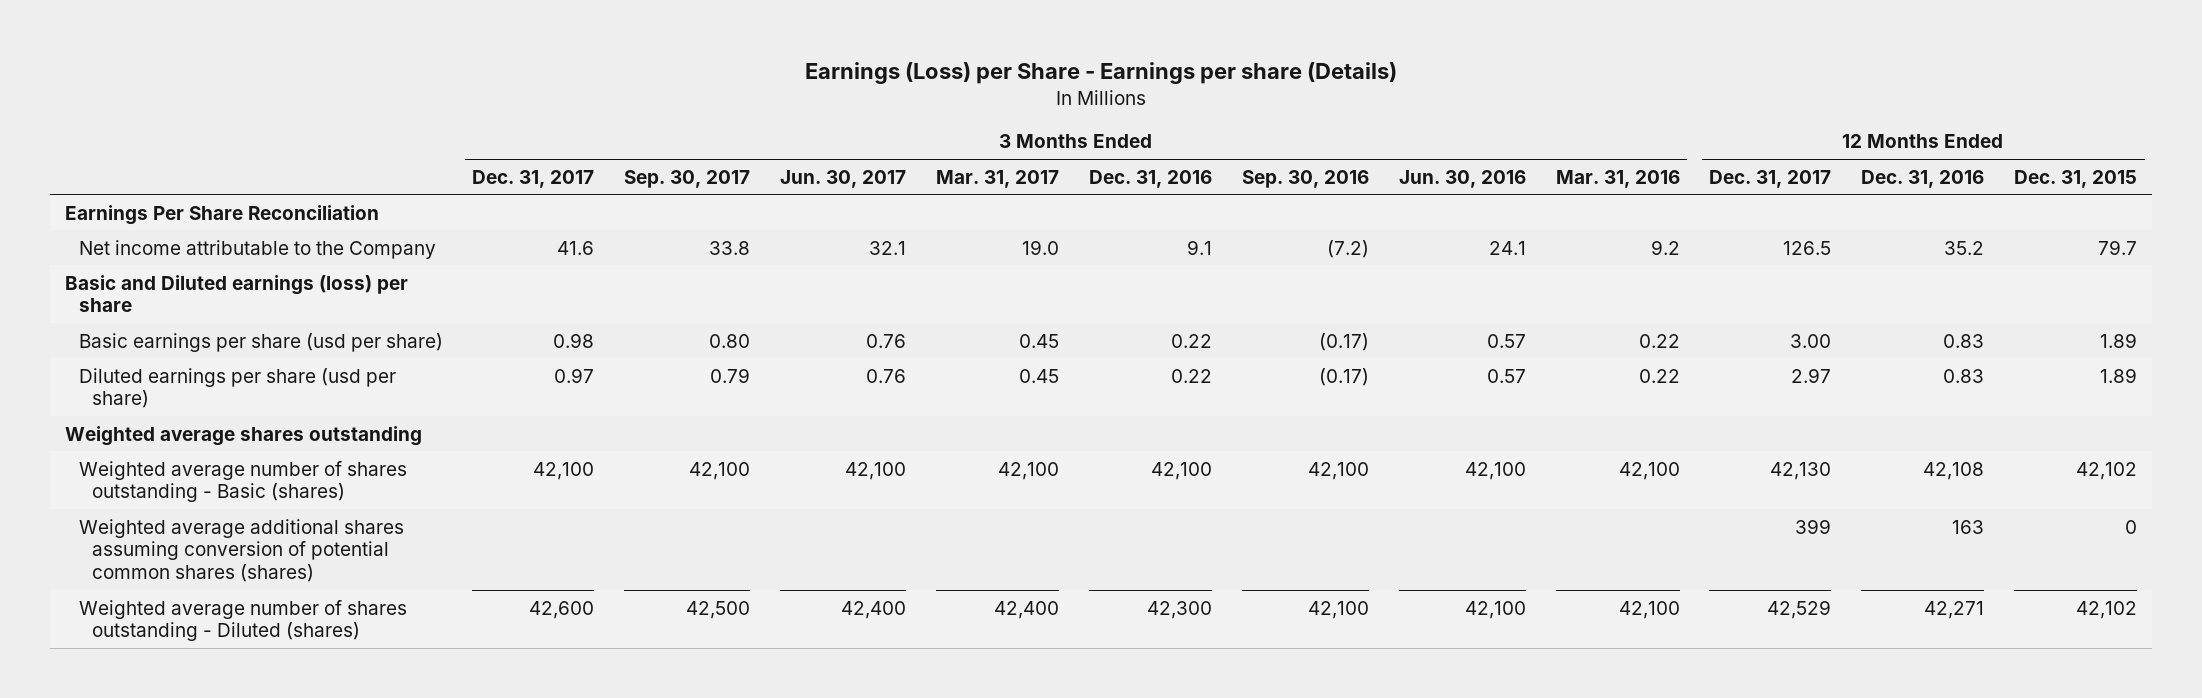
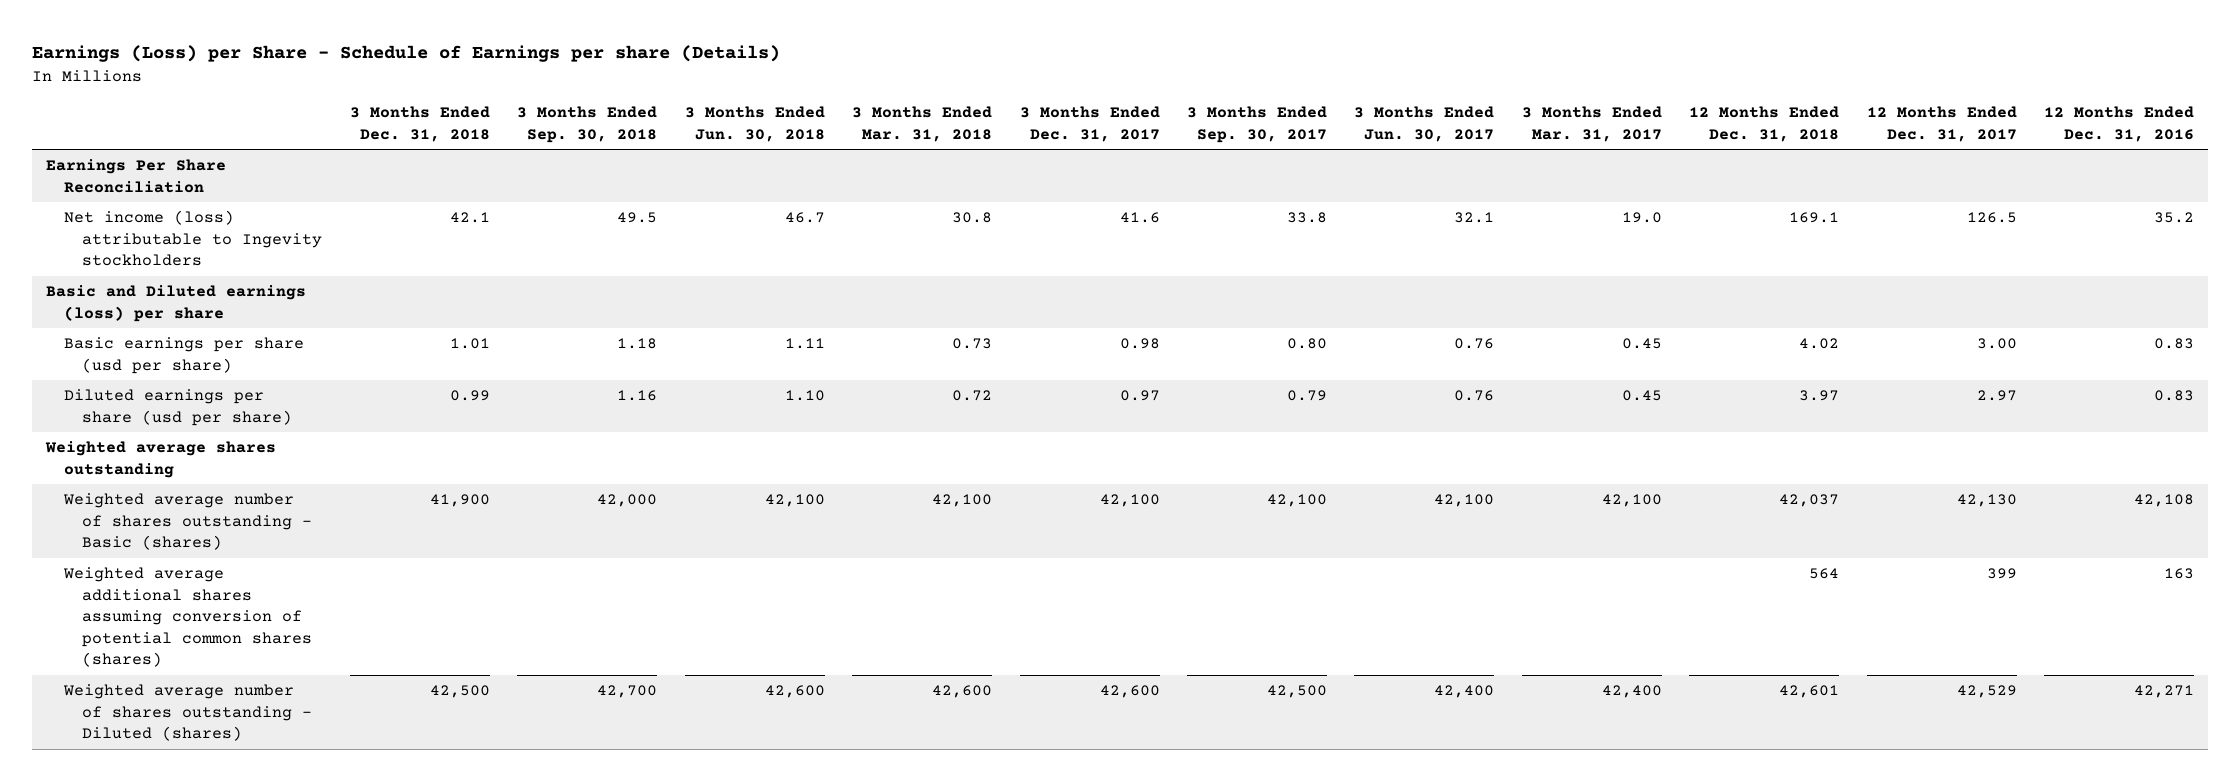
[805,62,1398,85] Earnings (Loss) per Share - Earnings per share (Details) -> [32,45,781,63] Earnings (Loss) per Share - Schedule of Earnings per share (Details)
[1088,169,1212,188] Dec. 31, 2016 -> none
[1241,169,1369,188] Sep. 30, 2016 -> none
[1398,169,1526,188] Jun. 30, 2016 -> none
[1555,169,1680,188] Mar. 31, 2016 -> none
[2014,169,2138,188] Dec. 31, 2015 -> none
none -> [349,106,490,142] 3 Months Ended Dec. 31, 2018
none -> [517,106,658,143] 3 Months Ended Sep. 30, 2018
none -> [684,106,825,142] 3 Months Ended Jun. 30, 2018
none -> [852,106,993,142] 3 Months Ended Mar. 31, 2018
none -> [1689,106,1840,142] 12 Months Ended Dec. 31, 2018
[78,239,436,259] Net income attributable to the Company -> [64,210,323,267] Net income (loss) attributable to Ingevity stockholders

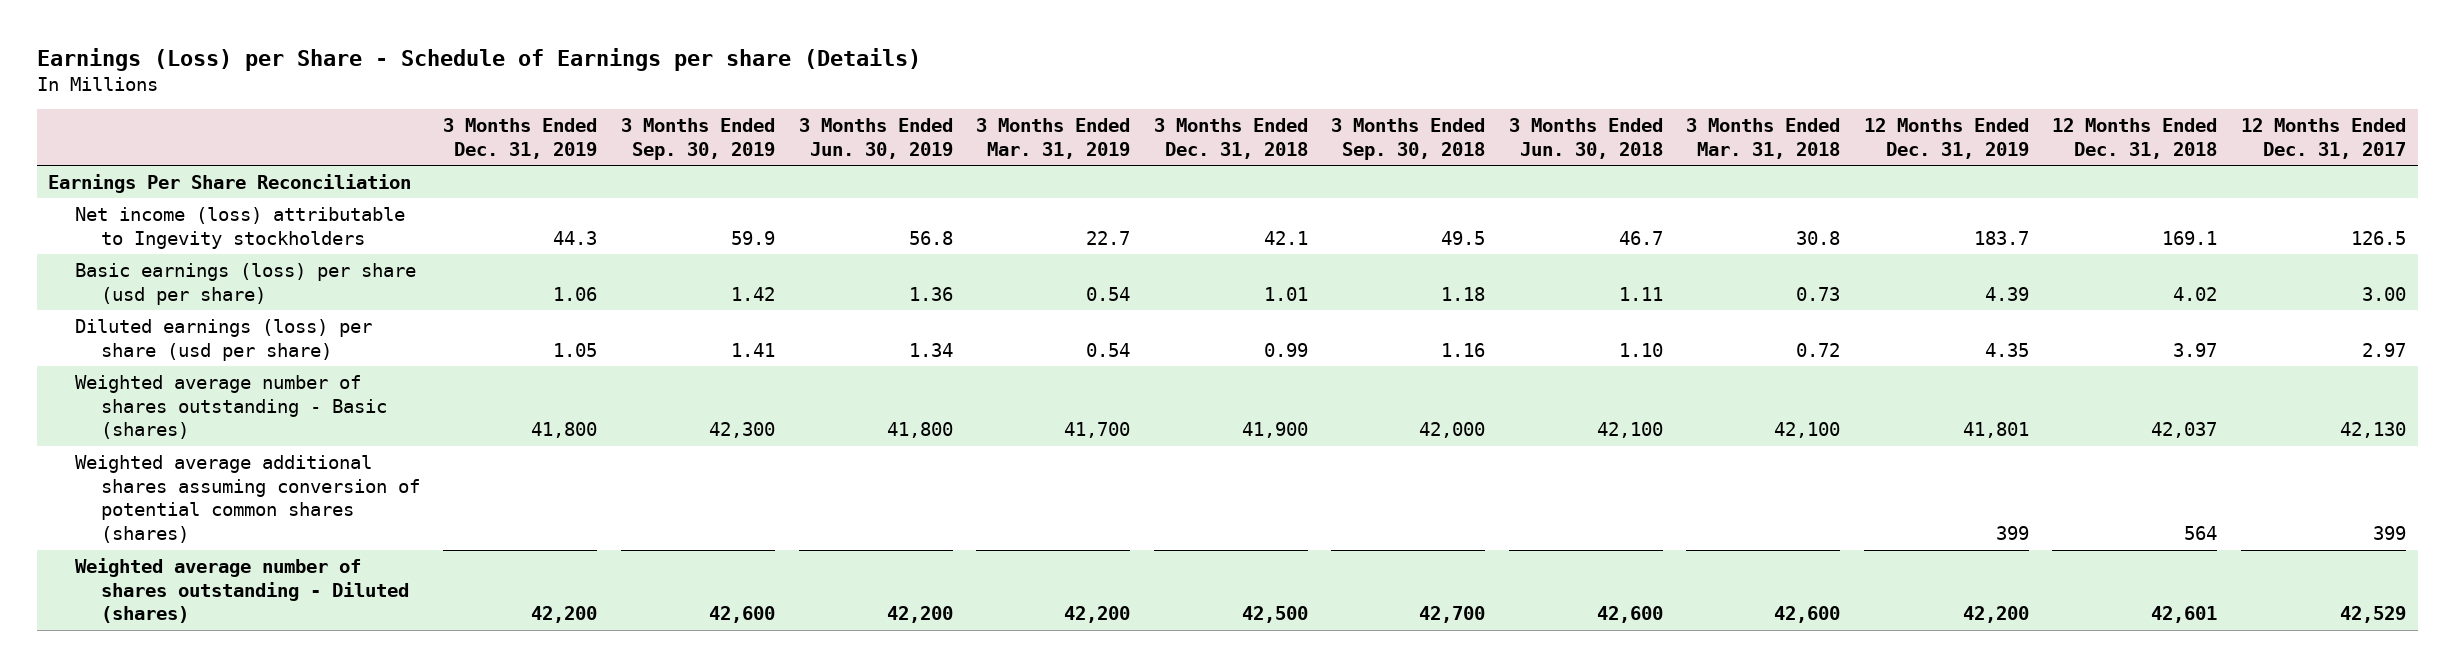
[1019,106,1160,142] 3 Months Ended Dec. 31, 2017 -> none
[1186,106,1327,143] 3 Months Ended Sep. 30, 2017 -> none
[1354,106,1495,142] 3 Months Ended Jun. 30, 2017 -> none
[1521,106,1662,142] 3 Months Ended Mar. 31, 2017 -> none
[2044,106,2195,142] 12 Months Ended Dec. 31, 2016 -> none
none -> [443,118,598,160] 3 Months Ended Dec. 31, 2019
none -> [620,118,775,161] 3 Months Ended Sep. 30, 2019
none -> [798,118,953,160] 3 Months Ended Jun. 30, 2019
none -> [976,118,1131,160] 3 Months Ended Mar. 31, 2019
none -> [1863,118,2029,160] 12 Months Ended Dec. 31, 2019
[46,285,307,322] Basic and Diluted earnings (loss) per share -> none
[45,441,277,478] Weighted average shares outstanding -> none
[64,337,305,374] Basic earnings per share (usd per share) -> [74,263,416,305] Basic earnings (loss) per share (usd per share)
[64,389,293,426] Diluted earnings per share (usd per share) -> [74,319,372,361] Diluted earnings (loss) per share (usd per share)

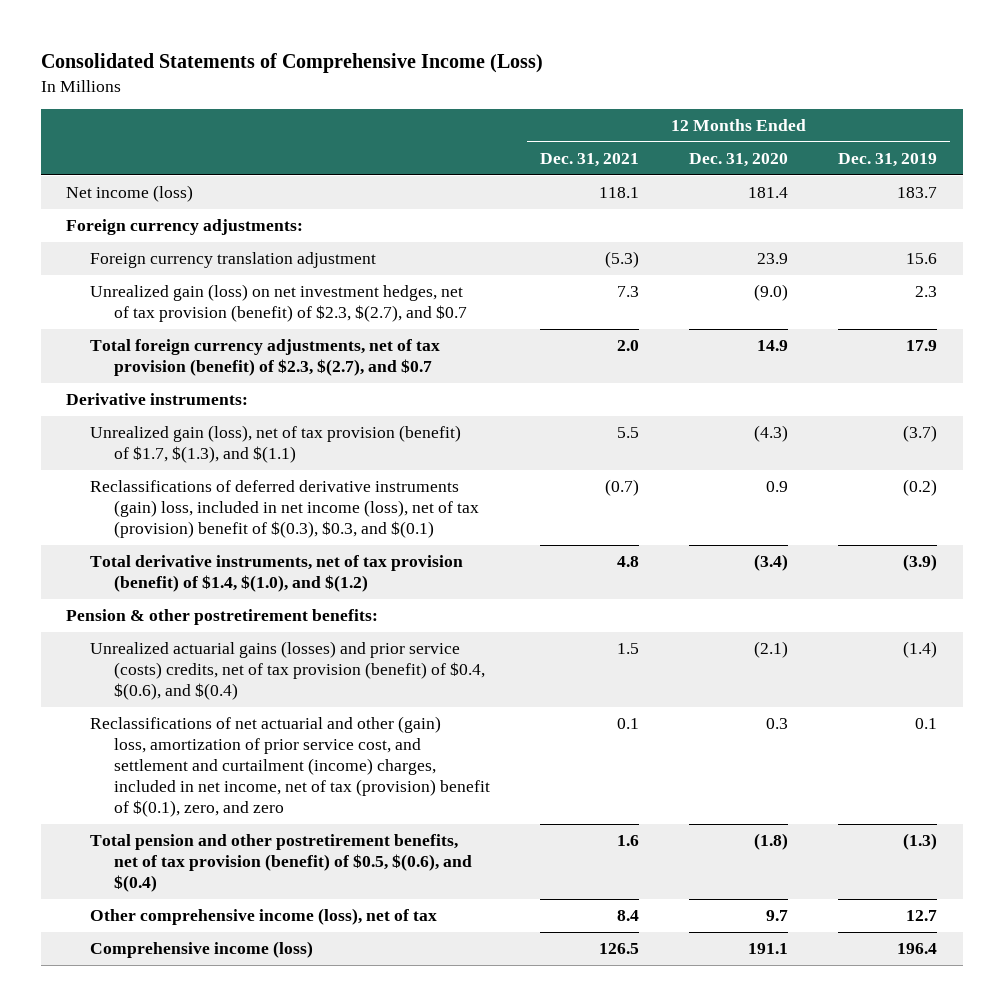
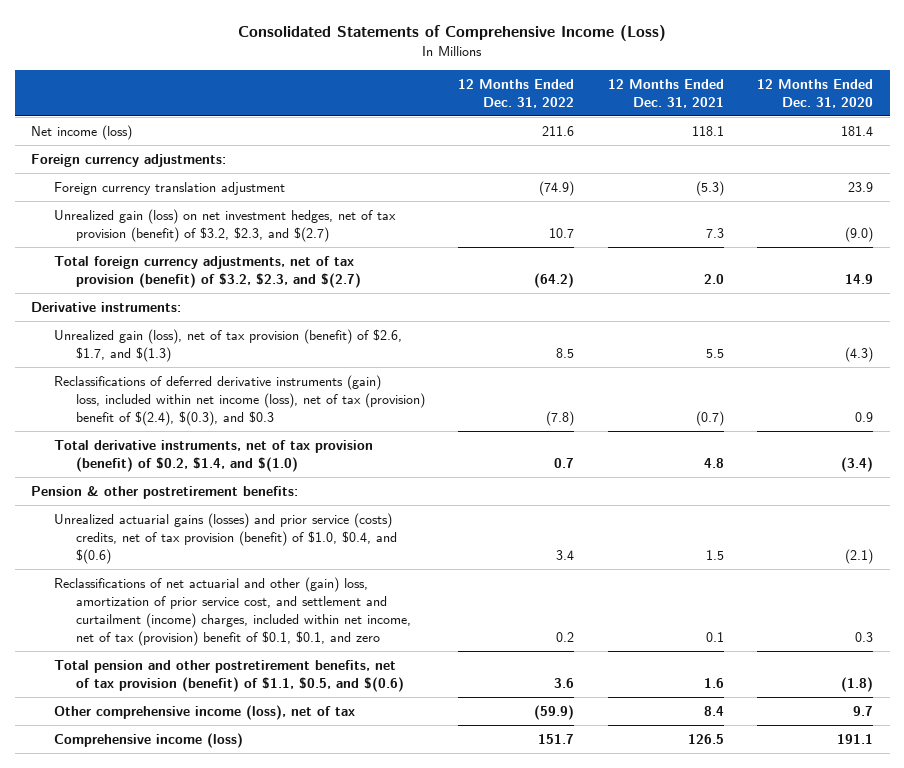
[838,153,938,168] Dec. 31, 2019 -> none
none -> [458,78,575,108] 12 Months Ended Dec. 31, 2022
[89,284,467,323] Unrealized gain (loss) on net investment hedges, net of tax provision (benefit) of $2.3, $(2.7), and $0.7 -> [53,208,396,242] Unrealized gain (loss) on net investment hedges, net of tax provision (benefit) of $3.2, $2.3, and $(2.7)
[89,339,440,377] Total foreign currency adjustments, net of tax provision (benefit) of $2.3, $(2.7), and $0.7 -> [53,255,361,288] Total foreign currency adjustments, net of tax provision (benefit) of $3.2, $2.3, and $(2.7)
[89,425,461,464] Unrealized gain (loss), net of tax provision (benefit) of $1.7, $(1.3), and $(1.1) -> [53,328,402,362] Unrealized gain (loss), net of tax provision (benefit) of $2.6, $1.7, and $(1.3)
[89,480,479,539] Reclassifications of deferred derivative instruments (gain) loss, included in net income (loss), net of tax (provision) benefit of $(0.3), $0.3, and $(0.1) -> [53,374,425,427] Reclassifications of deferred derivative instruments (gain) loss, included within net income (loss), net of tax (provision) benefit of $(2.4), $(0.3), and $0.3
[89,555,463,593] Total derivative instruments, net of tax provision (benefit) of $1.4, $(1.0), and $(1.2) -> [53,439,373,472] Total derivative instruments, net of tax provision (benefit) of $0.2, $1.4, and $(1.0)
[89,641,485,701] Unrealized actuarial gains (losses) and prior service (costs) credits, net of tax provision (benefit) of $0.4, $(0.6), and $(0.4) -> [53,512,397,565] Unrealized actuarial gains (losses) and prior service (costs) credits, net of tax provision (benefit) of $1.0, $0.4, and $(0.6)
[89,716,490,818] Reclassifications of net actuarial and other (gain) loss, amortization of prior service cost, and settlement and curtailment (income) charges, included in net income, net of tax (provision) benefit of $(0.1), zero, and zero -> [53,576,411,647] Reclassifications of net actuarial and other (gain) loss, amortization of prior service cost, and settlement and curtailment (income) charges, included within net income, net of tax (provision) benefit of $0.1, $0.1, and zero
[89,834,472,893] Total pension and other postretirement benefits, net of tax provision (benefit) of $0.5, $(0.6), and $(0.4) -> [53,659,404,692] Total pension and other postretirement benefits, net of tax provision (benefit) of $1.1, $0.5, and $(0.6)

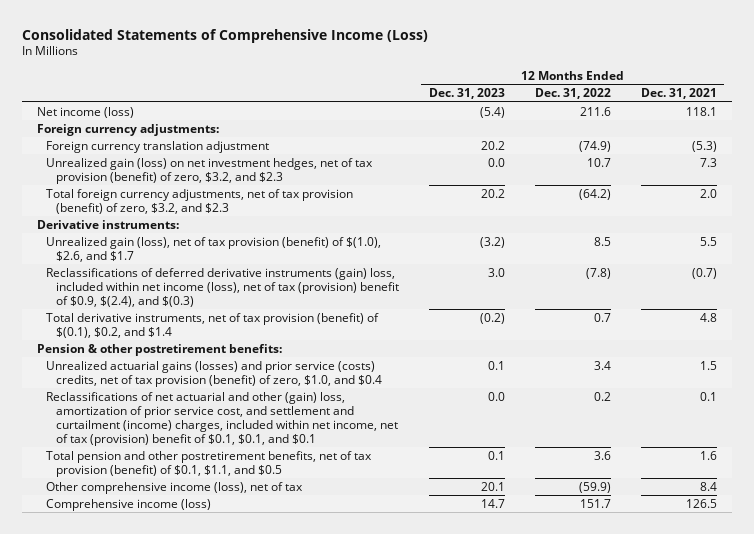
[756,78,873,108] 12 Months Ended Dec. 31, 2020 -> none
none -> [428,88,505,100] Dec. 31, 2023
[53,208,396,242] Unrealized gain (loss) on net investment hedges, net of tax provision (benefit) of $3.2, $2.3, and $(2.7) -> [46,157,374,184] Unrealized gain (loss) on net investment hedges, net of tax provision (benefit) of zero, $3.2, and $2.3
[53,255,361,288] Total foreign currency adjustments, net of tax provision (benefit) of $3.2, $2.3, and $(2.7) -> [46,188,354,214] Total foreign currency adjustments, net of tax provision (benefit) of zero, $3.2, and $2.3
[53,328,402,362] Unrealized gain (loss), net of tax provision (benefit) of $2.6, $1.7, and $(1.3) -> [46,236,382,262] Unrealized gain (loss), net of tax provision (benefit) of $(1.0), $2.6, and $1.7
[53,374,425,427] Reclassifications of deferred derivative instruments (gain) loss, included within net income (loss), net of tax (provision) benefit of $(2.4), $(0.3), and $0.3 -> [46,267,399,307] Reclassifications of deferred derivative instruments (gain) loss, included within net income (loss), net of tax (provision) benefit of $0.9, $(2.4), and $(0.3)
[53,439,373,472] Total derivative instruments, net of tax provision (benefit) of $0.2, $1.4, and $(1.0) -> [46,312,380,338] Total derivative instruments, net of tax provision (benefit) of $(0.1), $0.2, and $1.4
[53,512,397,565] Unrealized actuarial gains (losses) and prior service (costs) credits, net of tax provision (benefit) of $1.0, $0.4, and $(0.6) -> [46,360,382,387] Unrealized actuarial gains (losses) and prior service (costs) credits, net of tax provision (benefit) of zero, $1.0, and $0.4
[53,576,411,647] Reclassifications of net actuarial and other (gain) loss, amortization of prior service cost, and settlement and curtailment (income) charges, included within net income, net of tax (provision) benefit of $0.1, $0.1, and zero -> [46,391,398,446] Reclassifications of net actuarial and other (gain) loss, amortization of prior service cost, and settlement and curtailment (income) charges, included within net income, net of tax (provision) benefit of $0.1, $0.1, and $0.1
[53,659,404,692] Total pension and other postretirement benefits, net of tax provision (benefit) of $1.1, $0.5, and $(0.6) -> [46,450,373,477] Total pension and other postretirement benefits, net of tax provision (benefit) of $0.1, $1.1, and $0.5

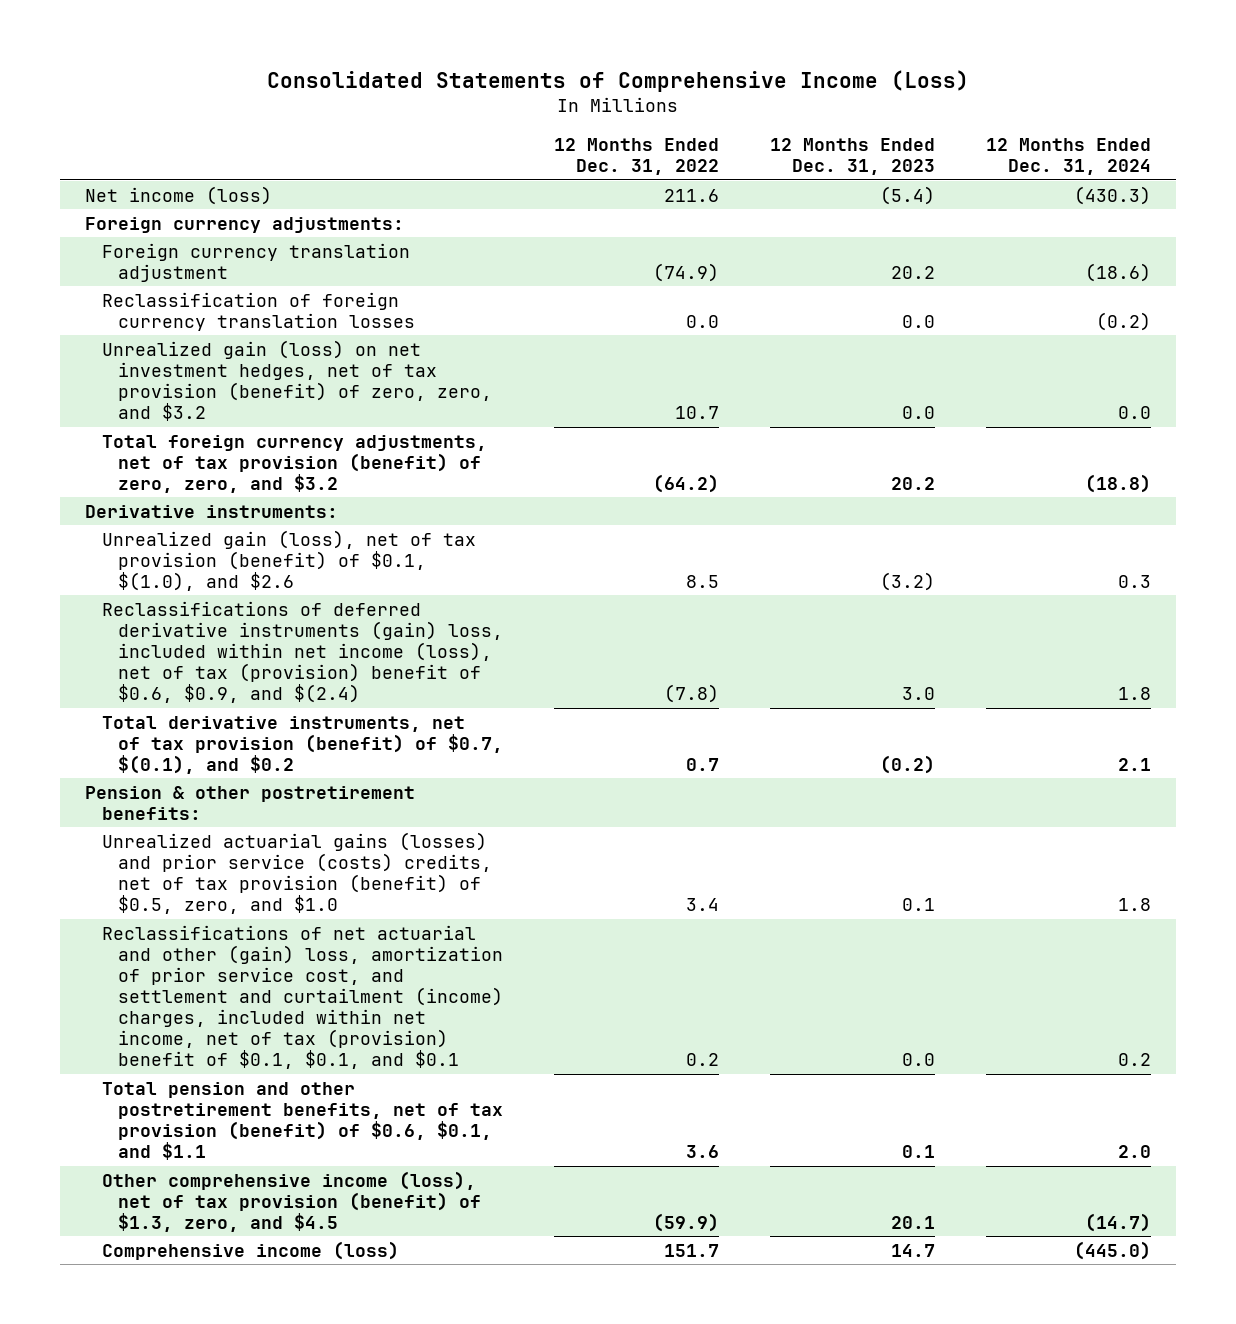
[640,88,717,100] Dec. 31, 2021 -> none
none -> [985,138,1151,176] 12 Months Ended Dec. 31, 2024
none -> [101,291,416,331] Reclassification of foreign currency translation losses
[46,157,374,184] Unrealized gain (loss) on net investment hedges, net of tax provision (benefit) of zero, $3.2, and $2.3 -> [101,339,493,421] Unrealized gain (loss) on net investment hedges, net of tax provision (benefit) of zero, zero, and $3.2
[46,188,354,214] Total foreign currency adjustments, net of tax provision (benefit) of zero, $3.2, and $2.3 -> [101,434,487,493] Total foreign currency adjustments, net of tax provision (benefit) of zero, zero, and $3.2
[46,236,382,262] Unrealized gain (loss), net of tax provision (benefit) of $(1.0), $2.6, and $1.7 -> [101,529,476,591] Unrealized gain (loss), net of tax provision (benefit) of $0.1, $(1.0), and $2.6
[46,267,399,307] Reclassifications of deferred derivative instruments (gain) loss, included within net income (loss), net of tax (provision) benefit of $0.9, $(2.4), and $(0.3) -> [101,600,504,704] Reclassifications of deferred derivative instruments (gain) loss, included within net income (loss), net of tax (provision) benefit of $0.6, $0.9, and $(2.4)
[46,312,380,338] Total derivative instruments, net of tax provision (benefit) of $(0.1), $0.2, and $1.4 -> [101,715,504,774] Total derivative instruments, net of tax provision (benefit) of $0.7, $(0.1), and $0.2
[46,360,382,387] Unrealized actuarial gains (losses) and prior service (costs) credits, net of tax provision (benefit) of zero, $1.0, and $0.4 -> [101,831,493,914] Unrealized actuarial gains (losses) and prior service (costs) credits, net of tax provision (benefit) of $0.5, zero, and $1.0
[46,450,373,477] Total pension and other postretirement benefits, net of tax provision (benefit) of $0.1, $1.1, and $0.5 -> [101,1081,504,1160] Total pension and other postretirement benefits, net of tax provision (benefit) of $0.6, $0.1, and $1.1
[46,481,304,494] Other comprehensive income (loss), net of tax -> [101,1170,482,1232] Other comprehensive income (loss), net of tax provision (benefit) of $1.3, zero, and $4.5

